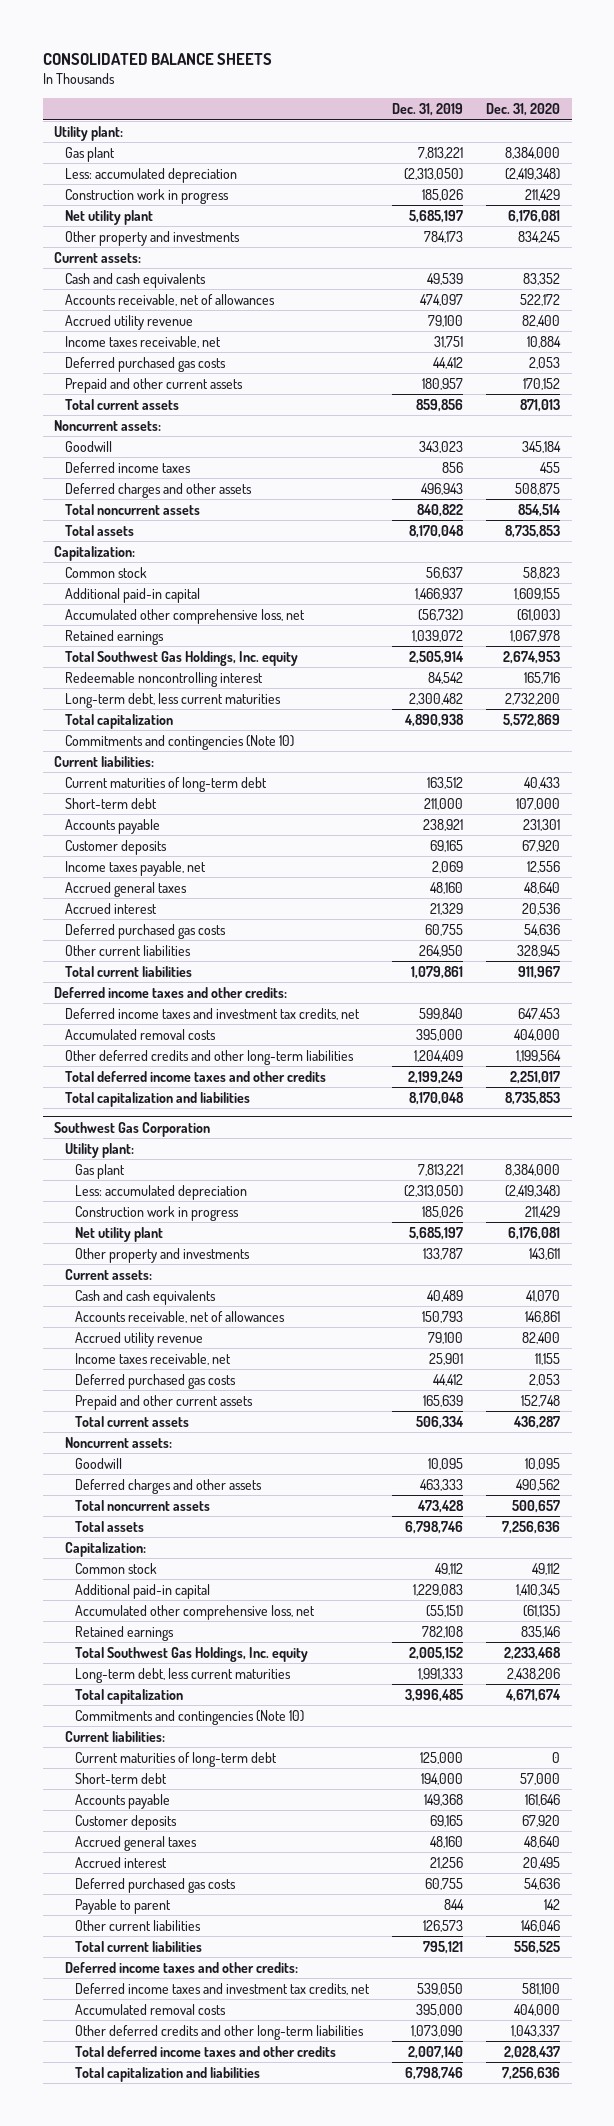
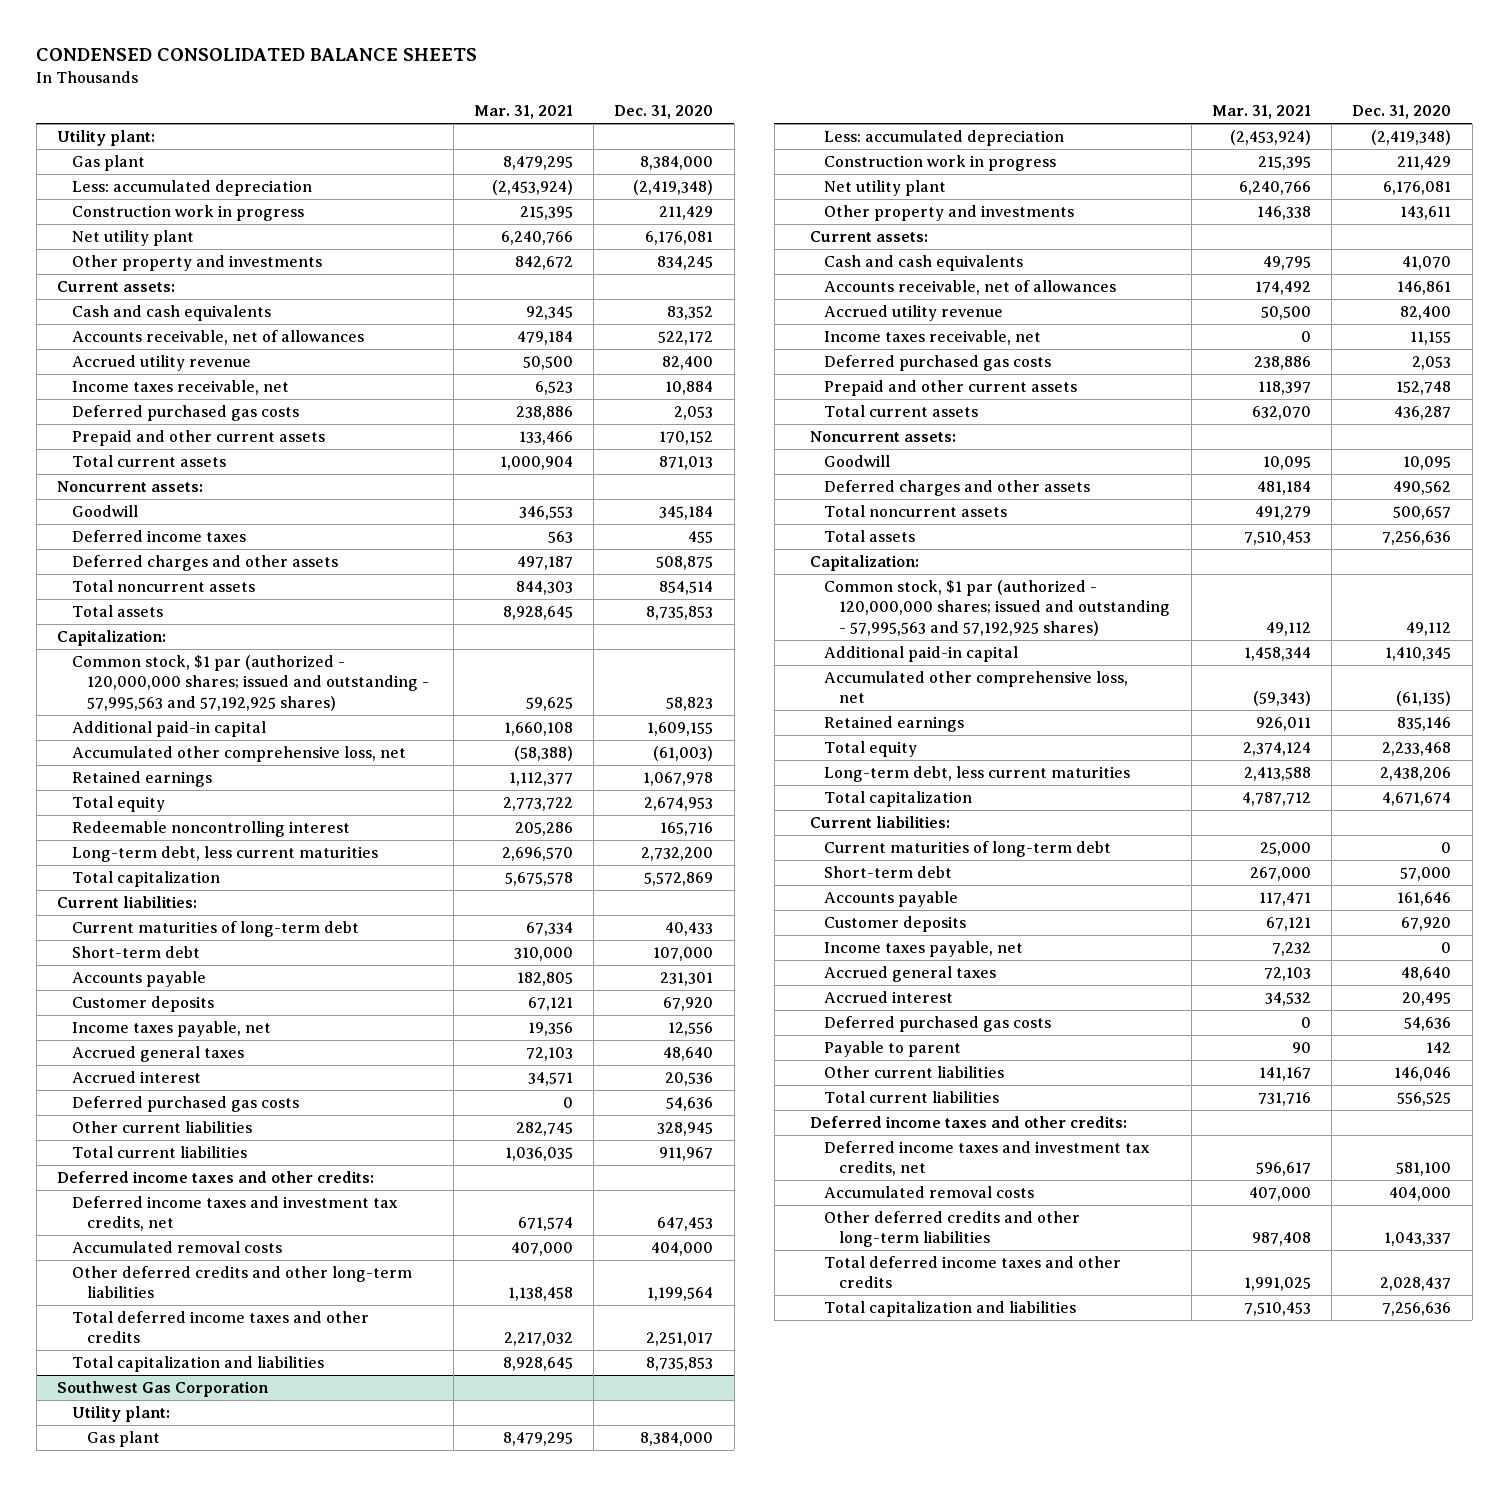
[42,52,272,65] CONSOLIDATED BALANCE SHEETS -> [36,48,478,62] CONDENSED CONSOLIDATED BALANCE SHEETS
[392,102,464,116] Dec. 31, 2019 -> none
none -> [474,105,574,120] Mar. 31, 2021
[64,566,147,578] Common stock -> [71,655,429,711] Common stock, $1 par (authorized - 120,000,000 shares; issued and outstanding - 57,995,563 and 57,192,925 shares)
[64,650,298,666] Total Southwest Gas Holdings, Inc. equity -> [71,796,165,813] Total equity
[64,734,294,750] Commitments and contingencies (Note 10) -> none
[75,1562,158,1574] Common stock -> [824,580,1171,636] Common stock, $1 par (authorized - 120,000,000 shares; issued and outstanding - 57,995,563 and 57,192,925 shares)
[75,1646,309,1662] Total Southwest Gas Holdings, Inc. equity -> [824,741,918,758] Total equity
[75,1709,305,1725] Commitments and contingencies (Note 10) -> none
none -> [824,941,1024,958] Income taxes payable, net

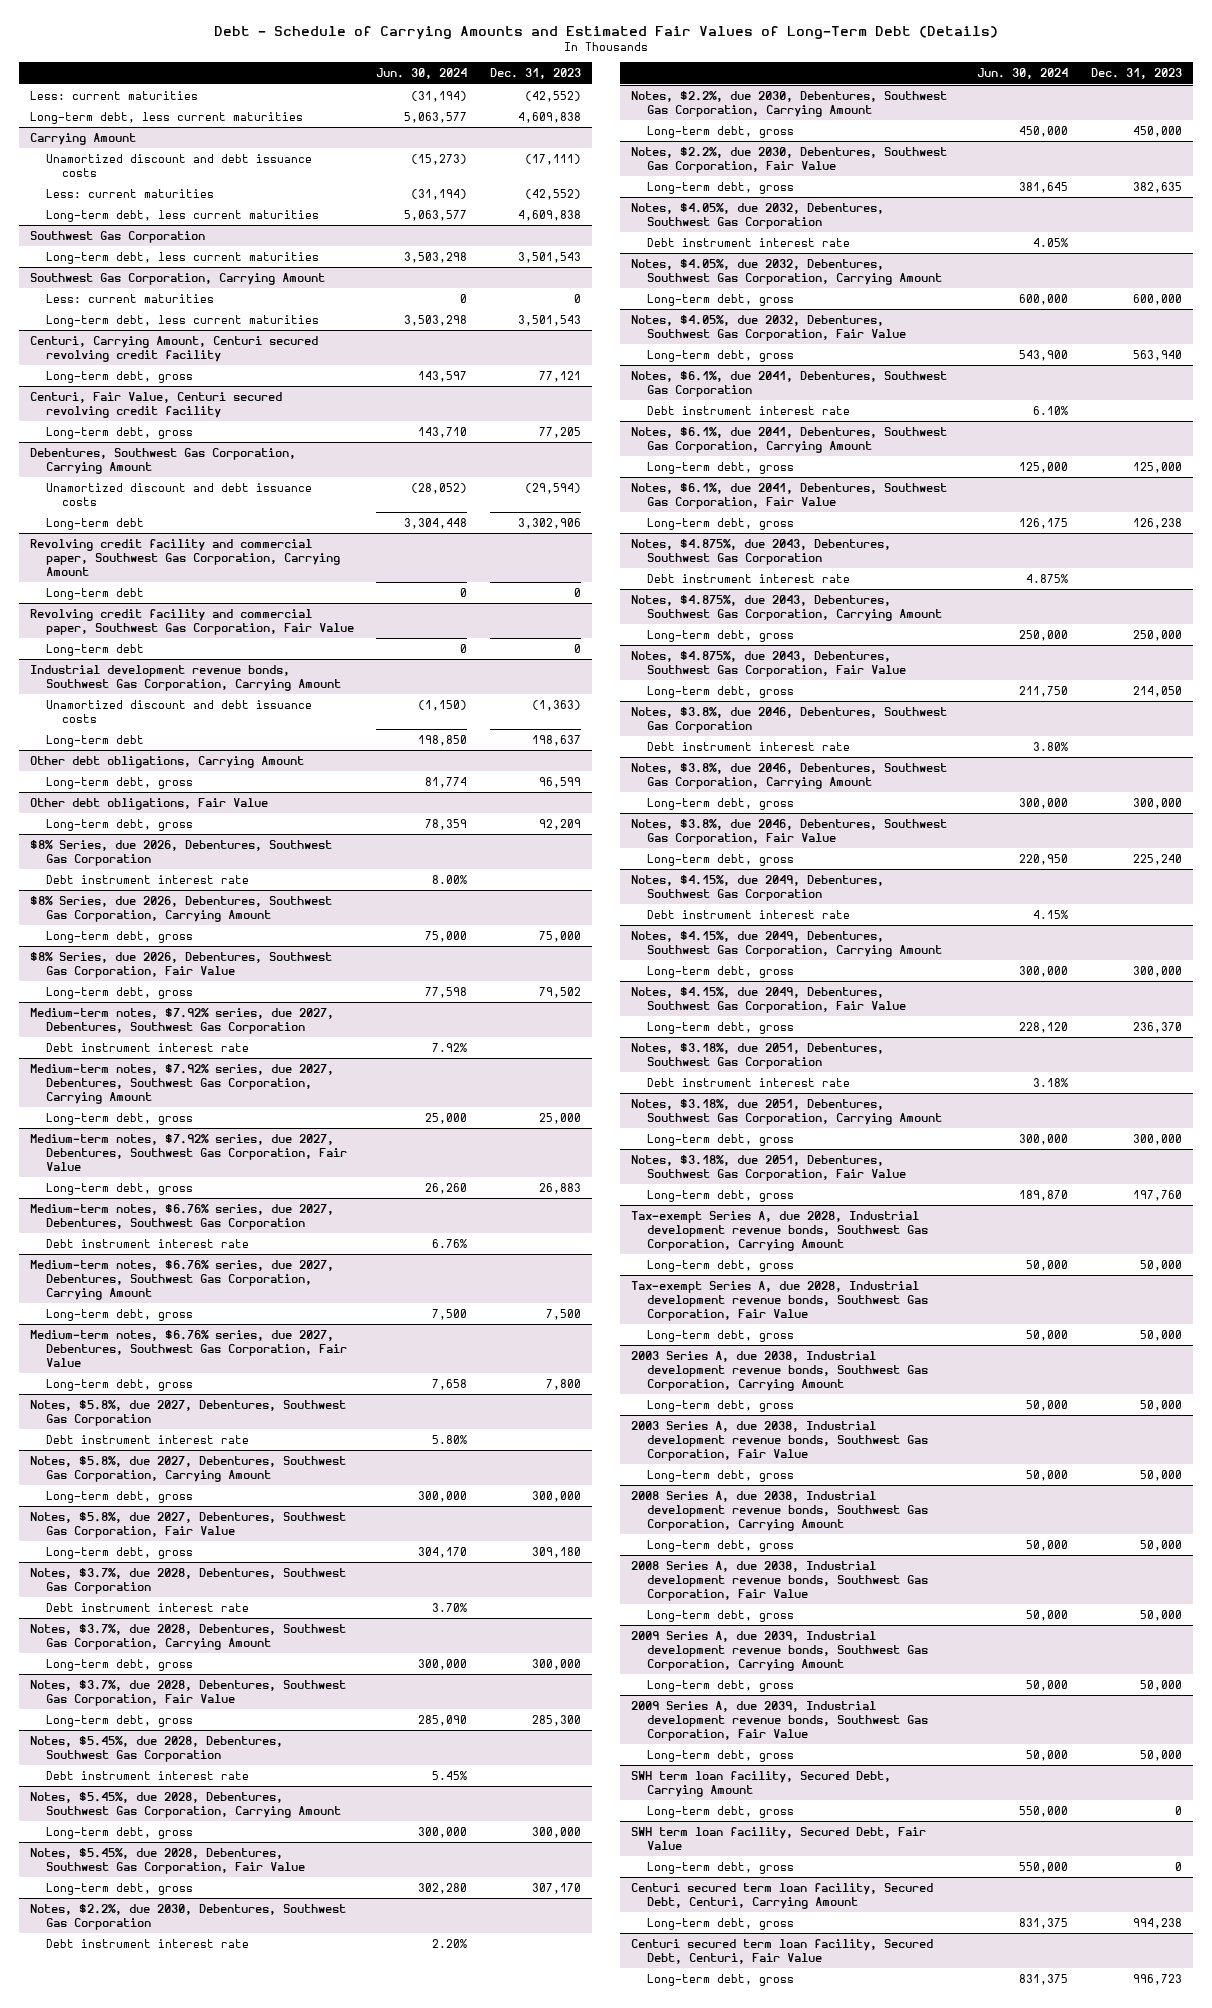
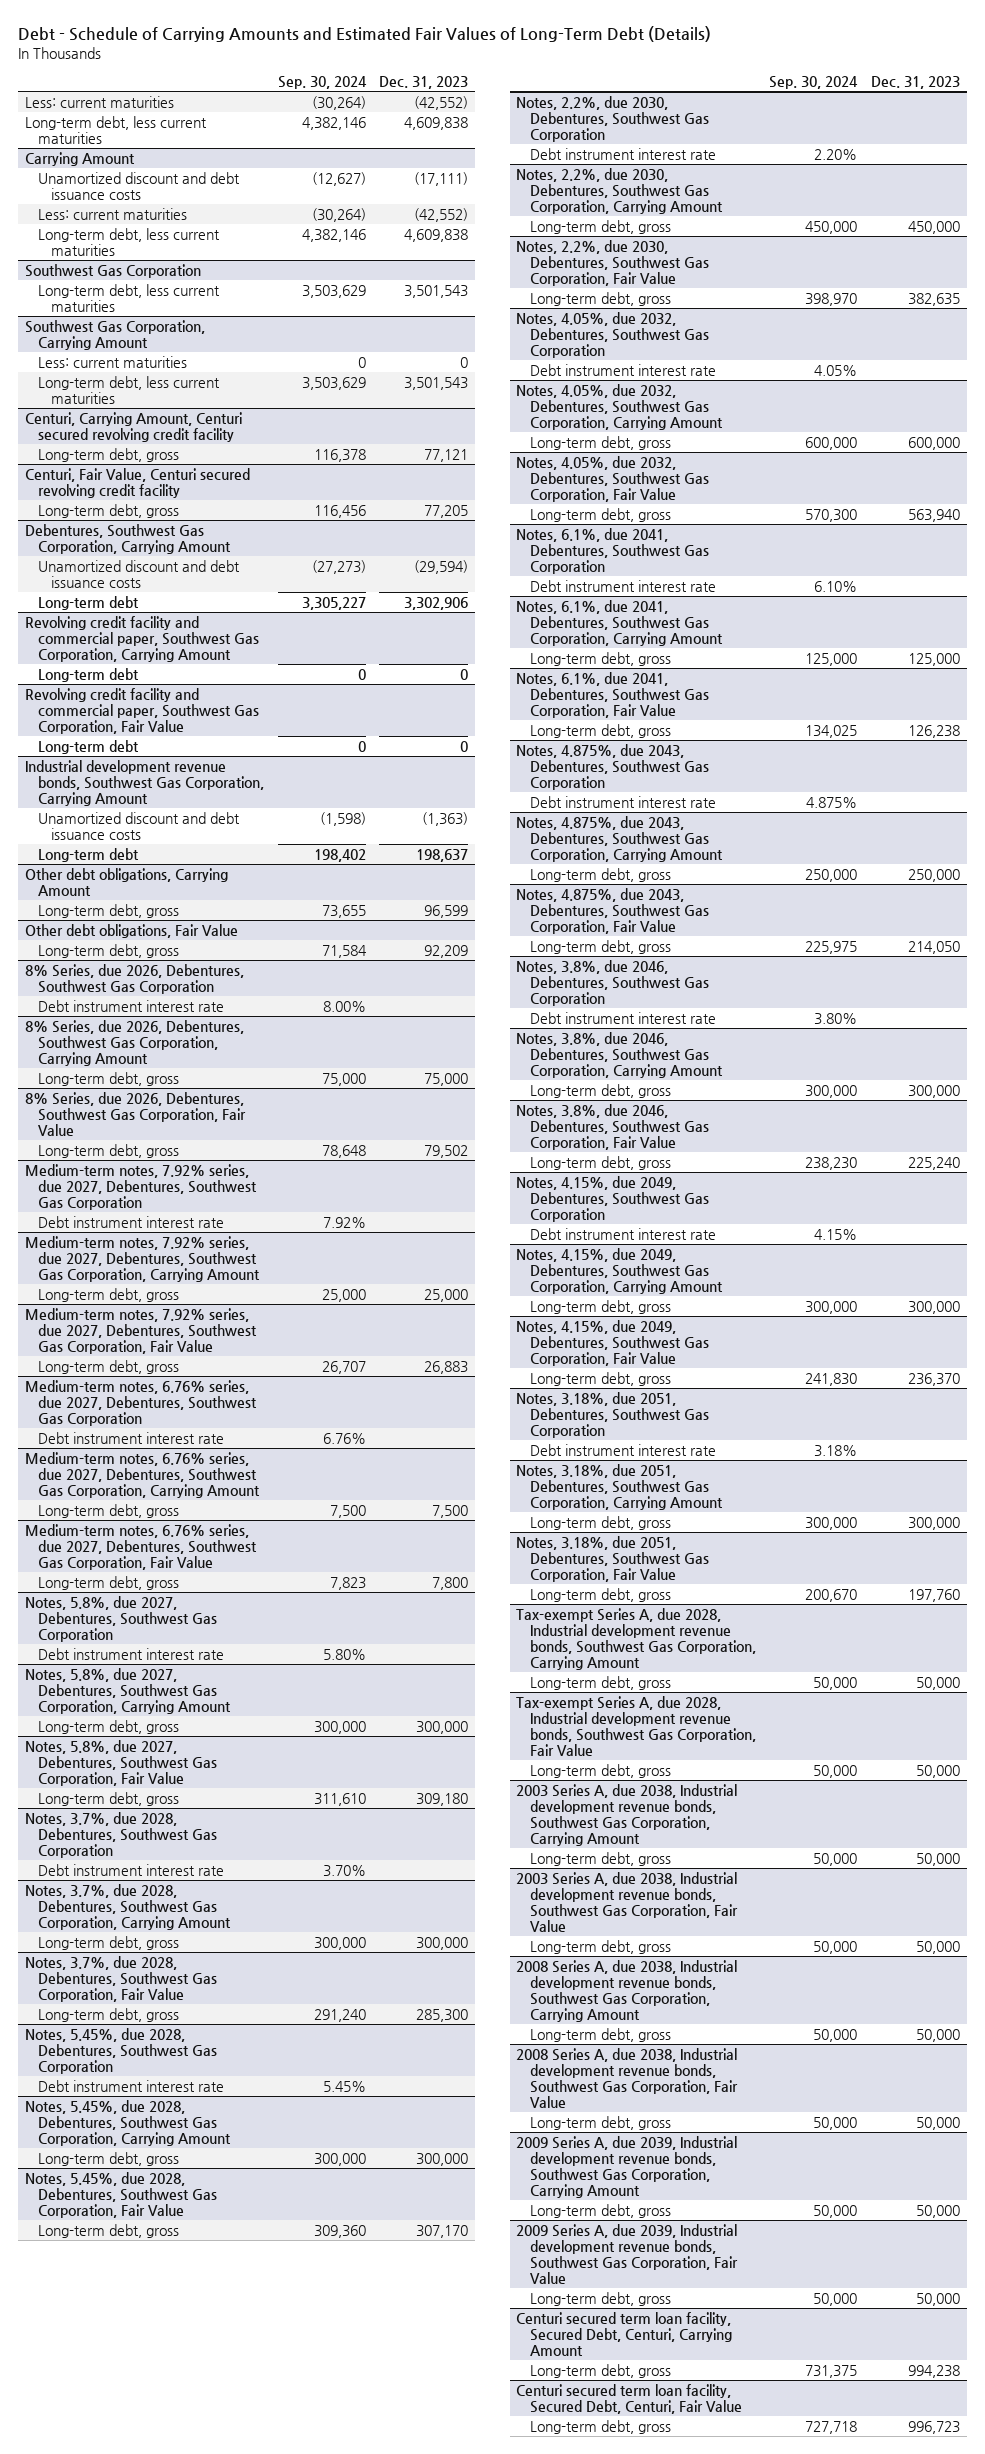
[376,68,468,80] Jun. 30, 2024 -> none
none -> [277,76,367,90] Sep. 30, 2024
[30,839,333,866] $8% Series, due 2026, Debentures, Southwest Gas Corporation -> [24,963,244,994] 8% Series, due 2026, Debentures, Southwest Gas Corporation
[30,895,333,922] $8% Series, due 2026, Debentures, Southwest Gas Corporation, Carrying Amount -> [24,1019,244,1067] 8% Series, due 2026, Debentures, Southwest Gas Corporation, Carrying Amount
[30,951,333,978] $8% Series, due 2026, Debentures, Southwest Gas Corporation, Fair Value -> [24,1091,247,1137] 8% Series, due 2026, Debentures, Southwest Gas Corporation, Fair Value
[30,1007,335,1034] Medium-term notes, $7.92% series, due 2027, Debentures, Southwest Gas Corporation -> [24,1163,258,1211] Medium-term notes, 7.92% series, due 2027, Debentures, Southwest Gas Corporation
[30,1063,335,1104] Medium-term notes, $7.92% series, due 2027, Debentures, Southwest Gas Corporation, Carrying Amount -> [24,1235,261,1283] Medium-term notes, 7.92% series, due 2027, Debentures, Southwest Gas Corporation, Carrying Amount
[30,1133,348,1171] Medium-term notes, $7.92% series, due 2027, Debentures, Southwest Gas Corporation, Fair Value -> [24,1307,258,1355] Medium-term notes, 7.92% series, due 2027, Debentures, Southwest Gas Corporation, Fair Value
[30,1203,335,1230] Medium-term notes, $6.76% series, due 2027, Debentures, Southwest Gas Corporation -> [24,1379,258,1427] Medium-term notes, 6.76% series, due 2027, Debentures, Southwest Gas Corporation
[30,1259,335,1300] Medium-term notes, $6.76% series, due 2027, Debentures, Southwest Gas Corporation, Carrying Amount -> [24,1451,261,1499] Medium-term notes, 6.76% series, due 2027, Debentures, Southwest Gas Corporation, Carrying Amount
[30,1329,348,1367] Medium-term notes, $6.76% series, due 2027, Debentures, Southwest Gas Corporation, Fair Value -> [24,1523,258,1571] Medium-term notes, 6.76% series, due 2027, Debentures, Southwest Gas Corporation, Fair Value
[30,1399,347,1426] Notes, $5.8%, due 2027, Debentures, Southwest Gas Corporation -> [24,1595,218,1643] Notes, 5.8%, due 2027, Debentures, Southwest Gas Corporation
[30,1455,347,1482] Notes, $5.8%, due 2027, Debentures, Southwest Gas Corporation, Carrying Amount -> [24,1667,232,1715] Notes, 5.8%, due 2027, Debentures, Southwest Gas Corporation, Carrying Amount
[30,1511,347,1538] Notes, $5.8%, due 2027, Debentures, Southwest Gas Corporation, Fair Value -> [24,1739,218,1787] Notes, 5.8%, due 2027, Debentures, Southwest Gas Corporation, Fair Value
[30,1567,347,1594] Notes, $3.7%, due 2028, Debentures, Southwest Gas Corporation -> [24,1811,218,1859] Notes, 3.7%, due 2028, Debentures, Southwest Gas Corporation
[30,1623,347,1650] Notes, $3.7%, due 2028, Debentures, Southwest Gas Corporation, Carrying Amount -> [24,1883,232,1931] Notes, 3.7%, due 2028, Debentures, Southwest Gas Corporation, Carrying Amount
[30,1679,347,1706] Notes, $3.7%, due 2028, Debentures, Southwest Gas Corporation, Fair Value -> [24,1955,218,2003] Notes, 3.7%, due 2028, Debentures, Southwest Gas Corporation, Fair Value
[30,1735,284,1762] Notes, $5.45%, due 2028, Debentures, Southwest Gas Corporation -> [24,2027,218,2075] Notes, 5.45%, due 2028, Debentures, Southwest Gas Corporation
[30,1791,342,1818] Notes, $5.45%, due 2028, Debentures, Southwest Gas Corporation, Carrying Amount -> [24,2099,232,2147] Notes, 5.45%, due 2028, Debentures, Southwest Gas Corporation, Carrying Amount
[30,1847,306,1874] Notes, $5.45%, due 2028, Debentures, Southwest Gas Corporation, Fair Value -> [24,2171,218,2219] Notes, 5.45%, due 2028, Debentures, Southwest Gas Corporation, Fair Value
[30,1903,347,1930] Notes, $2.2%, due 2030, Debentures, Southwest Gas Corporation -> [516,95,709,143] Notes, 2.2%, due 2030, Debentures, Southwest Gas Corporation
[630,90,947,117] Notes, $2.2%, due 2030, Debentures, Southwest Gas Corporation, Carrying Amount -> [516,167,723,215] Notes, 2.2%, due 2030, Debentures, Southwest Gas Corporation, Carrying Amount
[630,146,947,173] Notes, $2.2%, due 2030, Debentures, Southwest Gas Corporation, Fair Value -> [516,239,709,287] Notes, 2.2%, due 2030, Debentures, Southwest Gas Corporation, Fair Value
[630,202,884,229] Notes, $4.05%, due 2032, Debentures, Southwest Gas Corporation -> [516,311,709,359] Notes, 4.05%, due 2032, Debentures, Southwest Gas Corporation
[630,258,942,285] Notes, $4.05%, due 2032, Debentures, Southwest Gas Corporation, Carrying Amount -> [516,383,723,431] Notes, 4.05%, due 2032, Debentures, Southwest Gas Corporation, Carrying Amount
[630,314,906,341] Notes, $4.05%, due 2032, Debentures, Southwest Gas Corporation, Fair Value -> [516,455,709,503] Notes, 4.05%, due 2032, Debentures, Southwest Gas Corporation, Fair Value
[630,370,947,397] Notes, $6.1%, due 2041, Debentures, Southwest Gas Corporation -> [516,527,709,575] Notes, 6.1%, due 2041, Debentures, Southwest Gas Corporation
[630,426,947,453] Notes, $6.1%, due 2041, Debentures, Southwest Gas Corporation, Carrying Amount -> [516,599,723,647] Notes, 6.1%, due 2041, Debentures, Southwest Gas Corporation, Carrying Amount
[630,482,947,509] Notes, $6.1%, due 2041, Debentures, Southwest Gas Corporation, Fair Value -> [516,671,709,719] Notes, 6.1%, due 2041, Debentures, Southwest Gas Corporation, Fair Value
[630,538,891,565] Notes, $4.875%, due 2043, Debentures, Southwest Gas Corporation -> [516,743,709,791] Notes, 4.875%, due 2043, Debentures, Southwest Gas Corporation
[630,594,942,621] Notes, $4.875%, due 2043, Debentures, Southwest Gas Corporation, Carrying Amount -> [516,815,723,863] Notes, 4.875%, due 2043, Debentures, Southwest Gas Corporation, Carrying Amount
[630,650,906,677] Notes, $4.875%, due 2043, Debentures, Southwest Gas Corporation, Fair Value -> [516,887,709,935] Notes, 4.875%, due 2043, Debentures, Southwest Gas Corporation, Fair Value
[630,706,947,733] Notes, $3.8%, due 2046, Debentures, Southwest Gas Corporation -> [516,959,709,1007] Notes, 3.8%, due 2046, Debentures, Southwest Gas Corporation
[630,762,947,789] Notes, $3.8%, due 2046, Debentures, Southwest Gas Corporation, Carrying Amount -> [516,1031,723,1079] Notes, 3.8%, due 2046, Debentures, Southwest Gas Corporation, Carrying Amount
[630,818,947,845] Notes, $3.8%, due 2046, Debentures, Southwest Gas Corporation, Fair Value -> [516,1103,709,1151] Notes, 3.8%, due 2046, Debentures, Southwest Gas Corporation, Fair Value
[630,874,884,901] Notes, $4.15%, due 2049, Debentures, Southwest Gas Corporation -> [516,1175,709,1223] Notes, 4.15%, due 2049, Debentures, Southwest Gas Corporation
[630,930,942,957] Notes, $4.15%, due 2049, Debentures, Southwest Gas Corporation, Carrying Amount -> [516,1247,723,1295] Notes, 4.15%, due 2049, Debentures, Southwest Gas Corporation, Carrying Amount
[630,986,906,1013] Notes, $4.15%, due 2049, Debentures, Southwest Gas Corporation, Fair Value -> [516,1319,709,1367] Notes, 4.15%, due 2049, Debentures, Southwest Gas Corporation, Fair Value
[630,1042,884,1069] Notes, $3.18%, due 2051, Debentures, Southwest Gas Corporation -> [516,1391,709,1439] Notes, 3.18%, due 2051, Debentures, Southwest Gas Corporation
[630,1098,942,1125] Notes, $3.18%, due 2051, Debentures, Southwest Gas Corporation, Carrying Amount -> [516,1463,723,1511] Notes, 3.18%, due 2051, Debentures, Southwest Gas Corporation, Carrying Amount
[630,1154,906,1181] Notes, $3.18%, due 2051, Debentures, Southwest Gas Corporation, Fair Value -> [516,1535,709,1583] Notes, 3.18%, due 2051, Debentures, Southwest Gas Corporation, Fair Value
[630,1770,891,1797] SWH term loan facility, Secured Debt, Carrying Amount -> none
[646,1805,794,1818] Long-term debt, gross -> none
[630,1826,926,1850] SWH term loan facility, Secured Debt, Fair Value -> none
[646,1861,794,1874] Long-term debt, gross -> none

